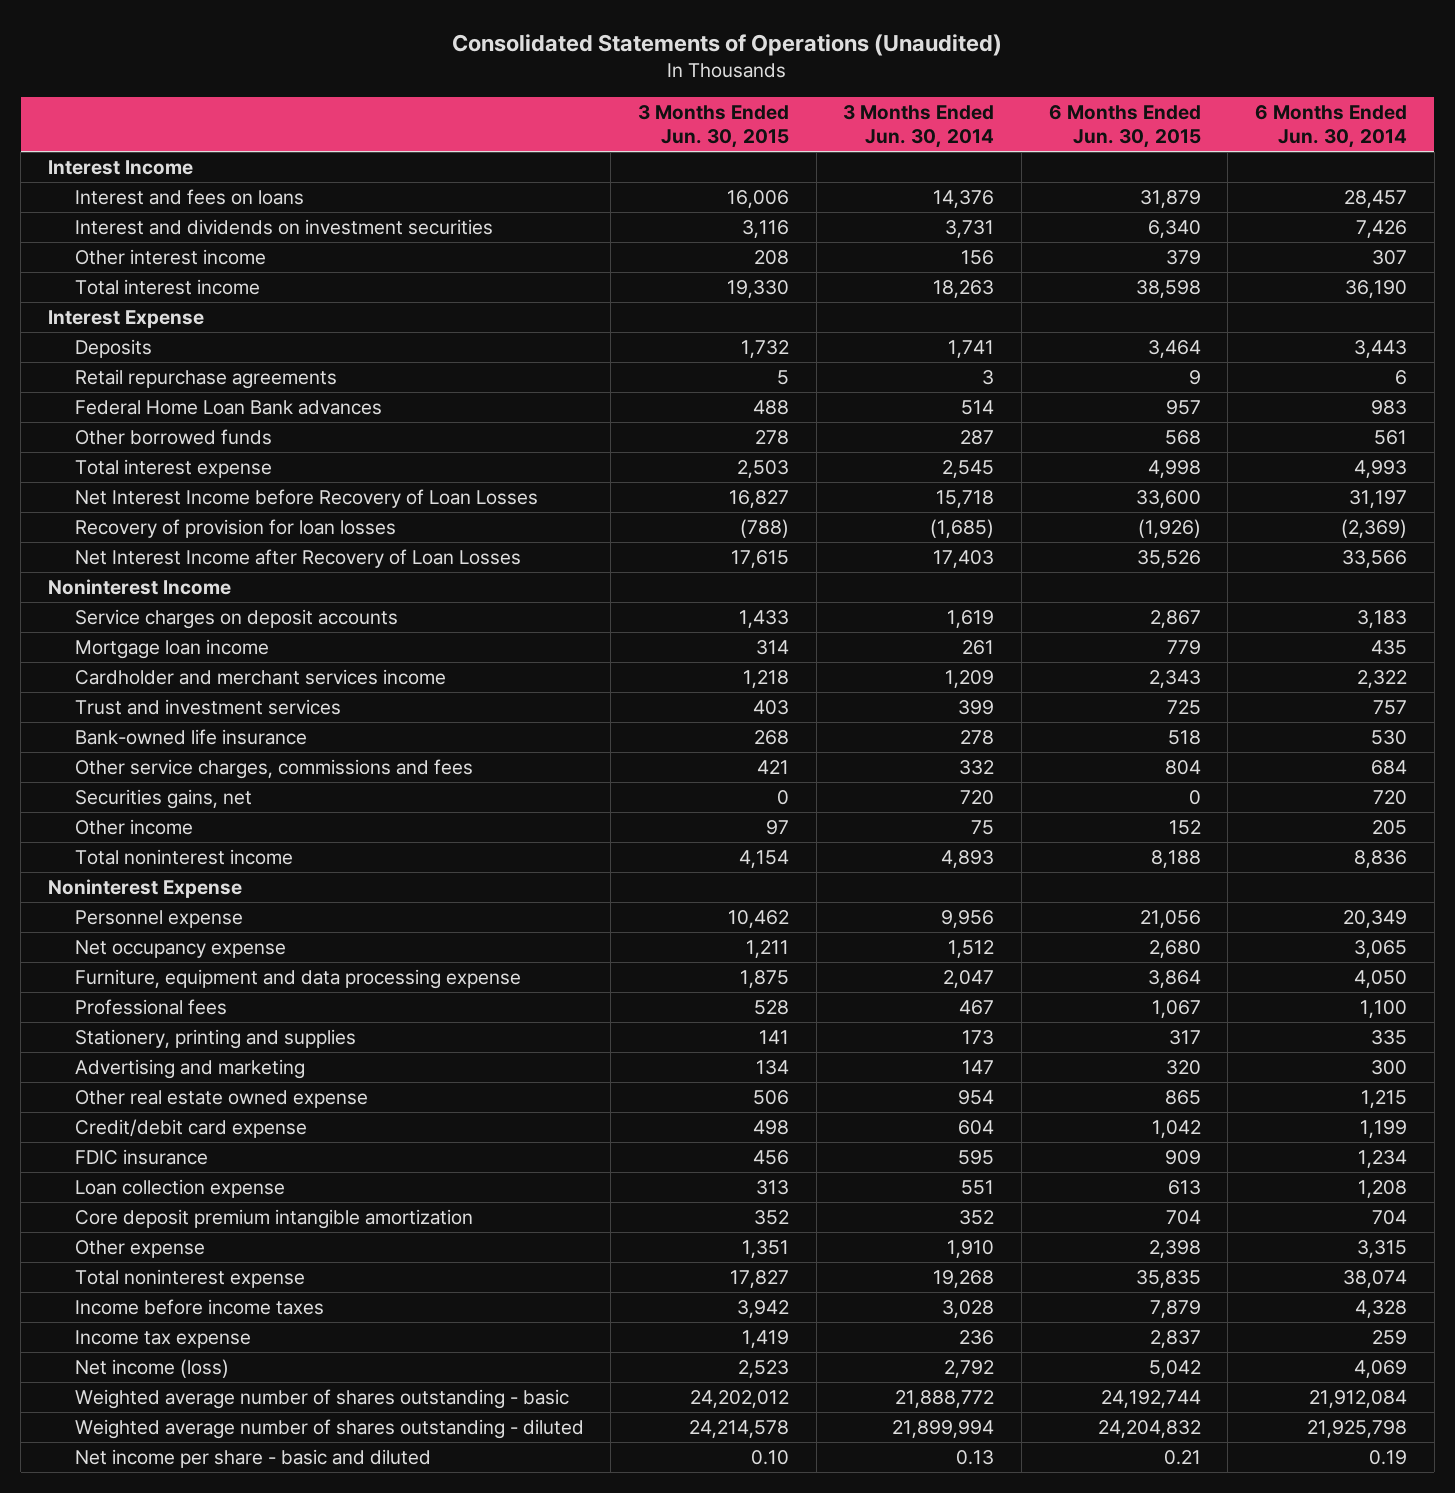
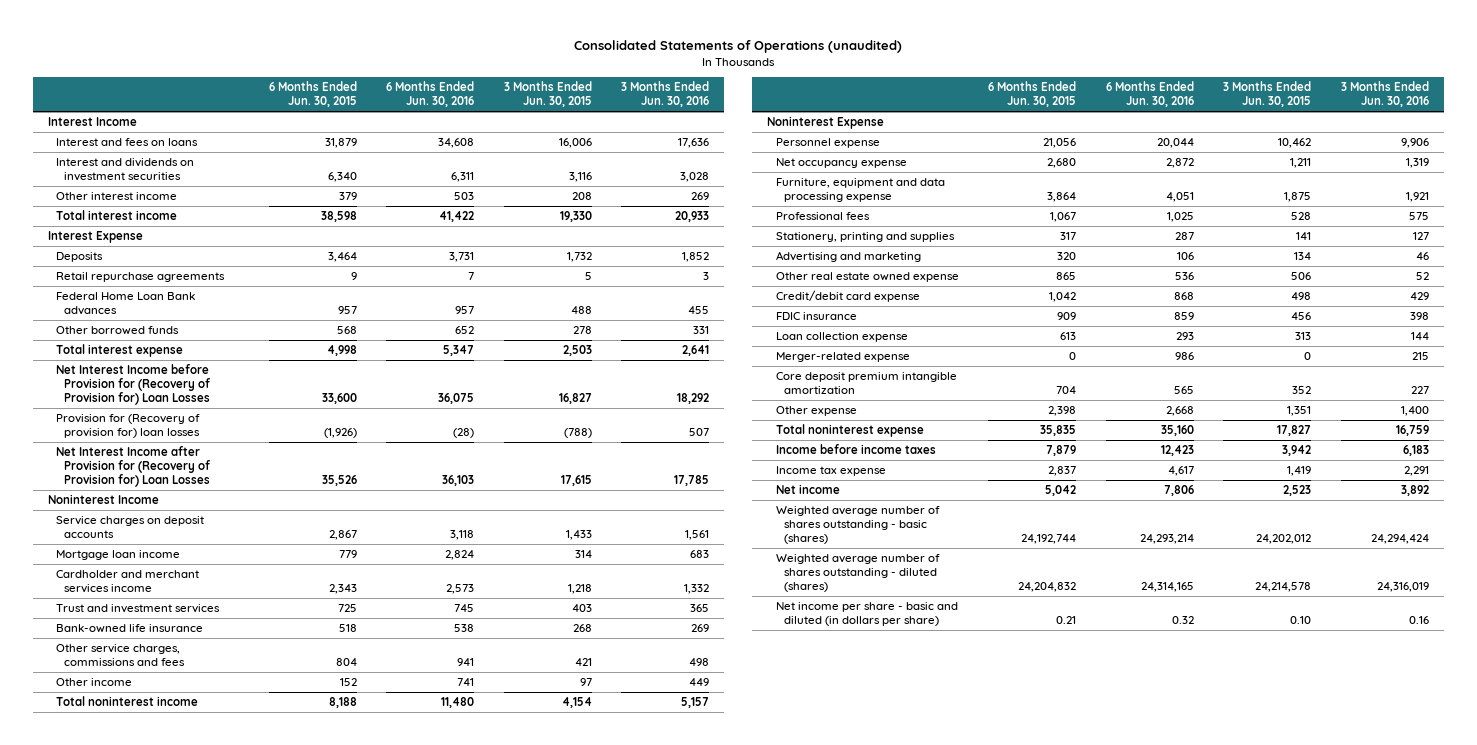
[452,34,1003,57] Consolidated Statements of Operations (Unaudited) -> [574,40,903,54] Consolidated Statements of Operations (unaudited)
[843,105,995,148] 3 Months Ended Jun. 30, 2014 -> none
[1255,105,1408,148] 6 Months Ended Jun. 30, 2014 -> none
none -> [386,81,475,107] 6 Months Ended Jun. 30, 2016
none -> [621,81,710,107] 3 Months Ended Jun. 30, 2016
[74,489,538,509] Net Interest Income before Recovery of Loan Losses -> [56,364,211,405] Net Interest Income before Provision for (Recovery of Provision for) Loan Losses
[74,519,396,539] Recovery of provision for loan losses -> [56,414,201,438] Provision for (Recovery of provision for) loan losses
[74,549,521,569] Net Interest Income after Recovery of Loan Losses -> [56,446,211,487] Net Interest Income after Provision for (Recovery of Provision for) Loan Losses
[74,789,252,810] Securities gains, net -> none
none -> [775,352,910,363] Merger-related expense
[74,1359,229,1379] Net income (loss) -> [775,484,840,495] Net income
[74,1389,569,1410] Weighted average number of shares outstanding - basic -> [775,506,940,544] Weighted average number of shares outstanding - basic (shares)
[74,1419,584,1440] Weighted average number of shares outstanding - diluted -> [775,554,940,592] Weighted average number of shares outstanding - diluted (shares)
[74,1449,431,1469] Net income per share - basic and diluted -> [775,602,958,626] Net income per share - basic and diluted (in dollars per share)

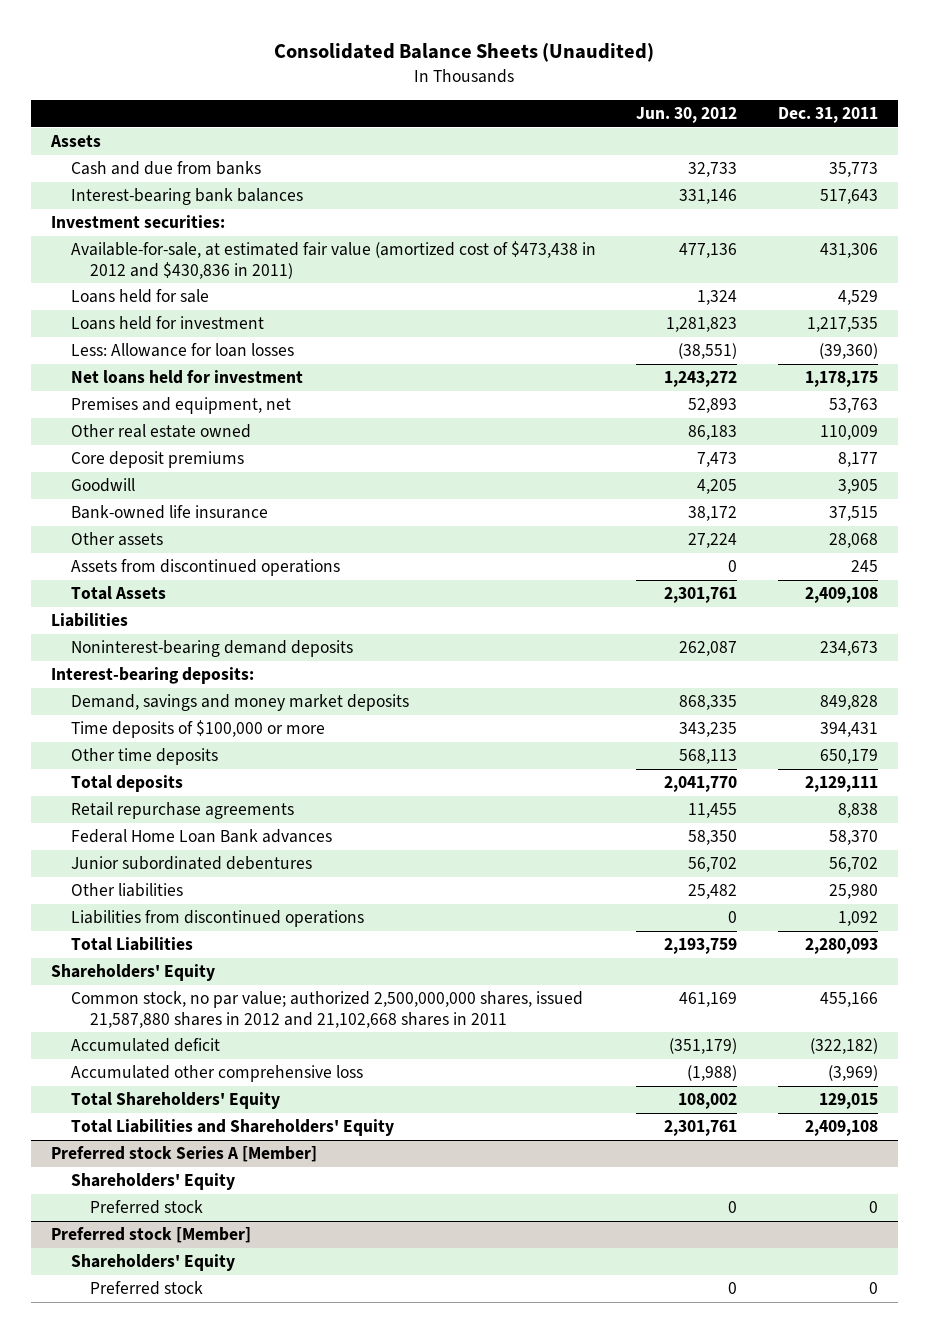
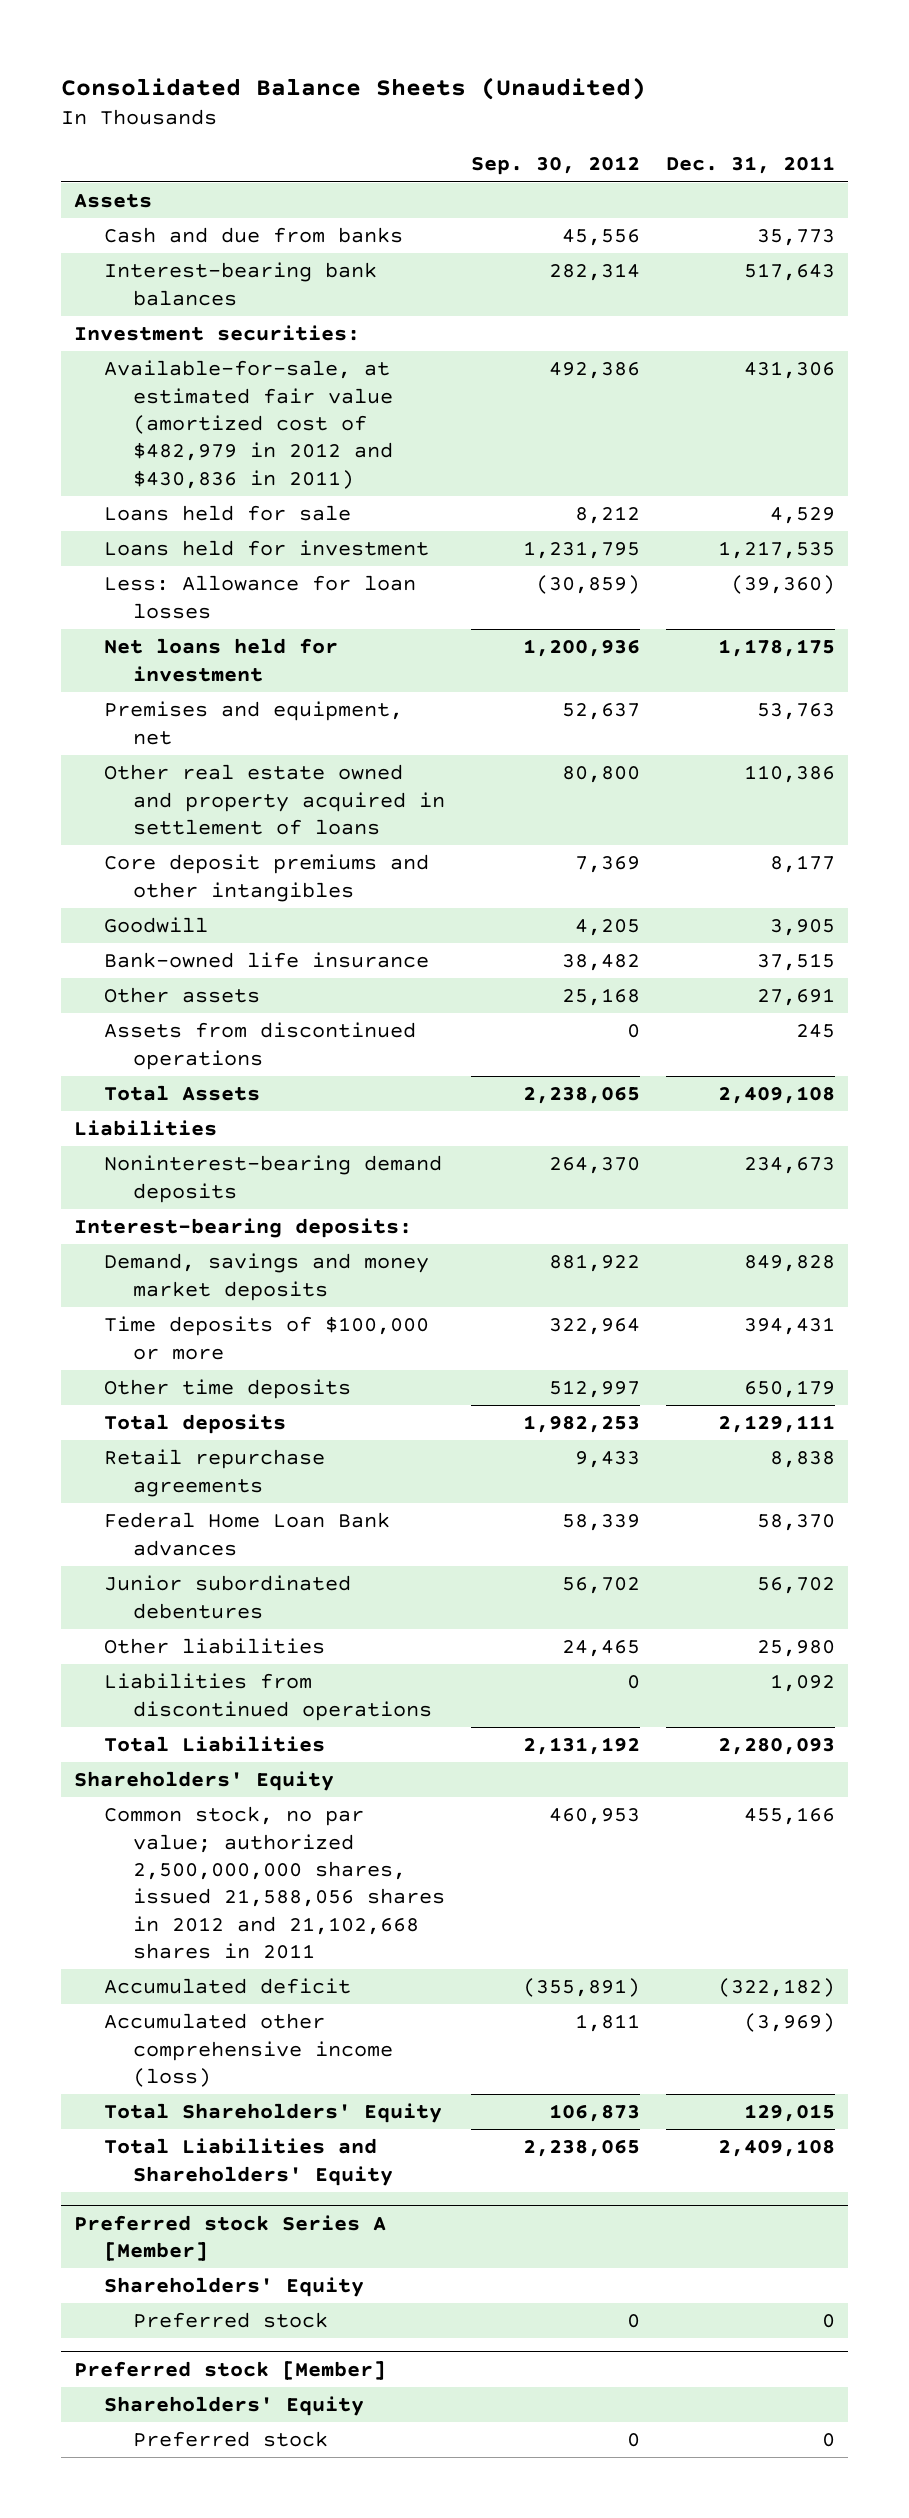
[636,107,738,124] Jun. 30, 2012 -> none
none -> [471,156,641,176] Sep. 30, 2012
[70,241,596,279] Available-for-sale, at estimated fair value (amortized cost of $473,438 in 2012 and $430,836 in 2011) -> [103,360,394,489] Available-for-sale, at estimated fair value (amortized cost of $482,979 in 2012 and $430,836 in 2011)
[70,424,251,439] Other real estate owned -> none
none -> [103,764,446,835] Other real estate owned and property acquired in settlement of loans
[70,451,244,469] Core deposit premiums -> [103,854,429,902] Core deposit premiums and other intangibles
[828,533,878,549] 28,068 -> [757,988,836,1007] 27,691
[70,991,583,1028] Common stock, no par value; authorized 2,500,000,000 shares, issued 21,587,880 shares in 2012 and 21,102,668 shares in 2011 -> [103,1806,446,1960] Common stock, no par value; authorized 2,500,000,000 shares, issued 21,588,056 shares in 2012 and 21,102,668 shares in 2011
[70,1065,363,1083] Accumulated other comprehensive loss -> [103,2013,394,2087] Accumulated other comprehensive income (loss)

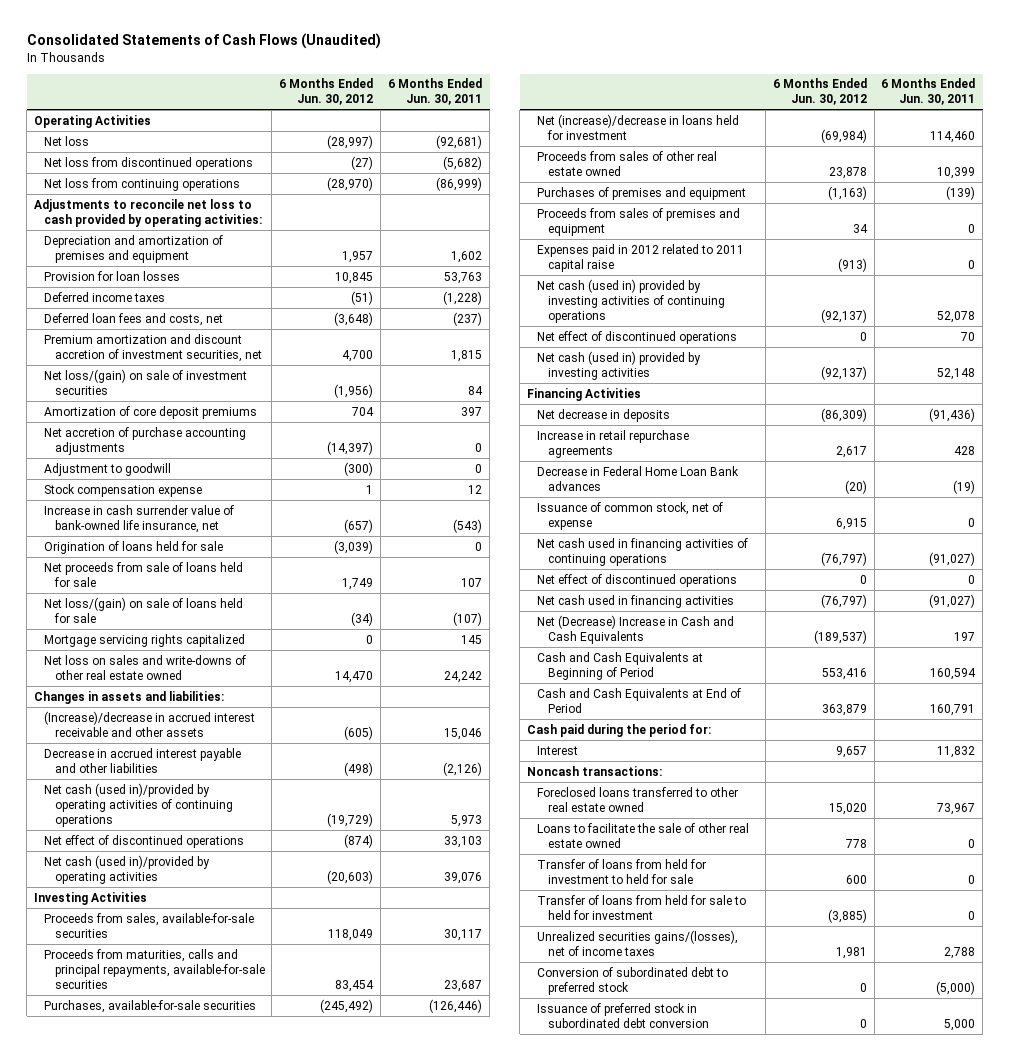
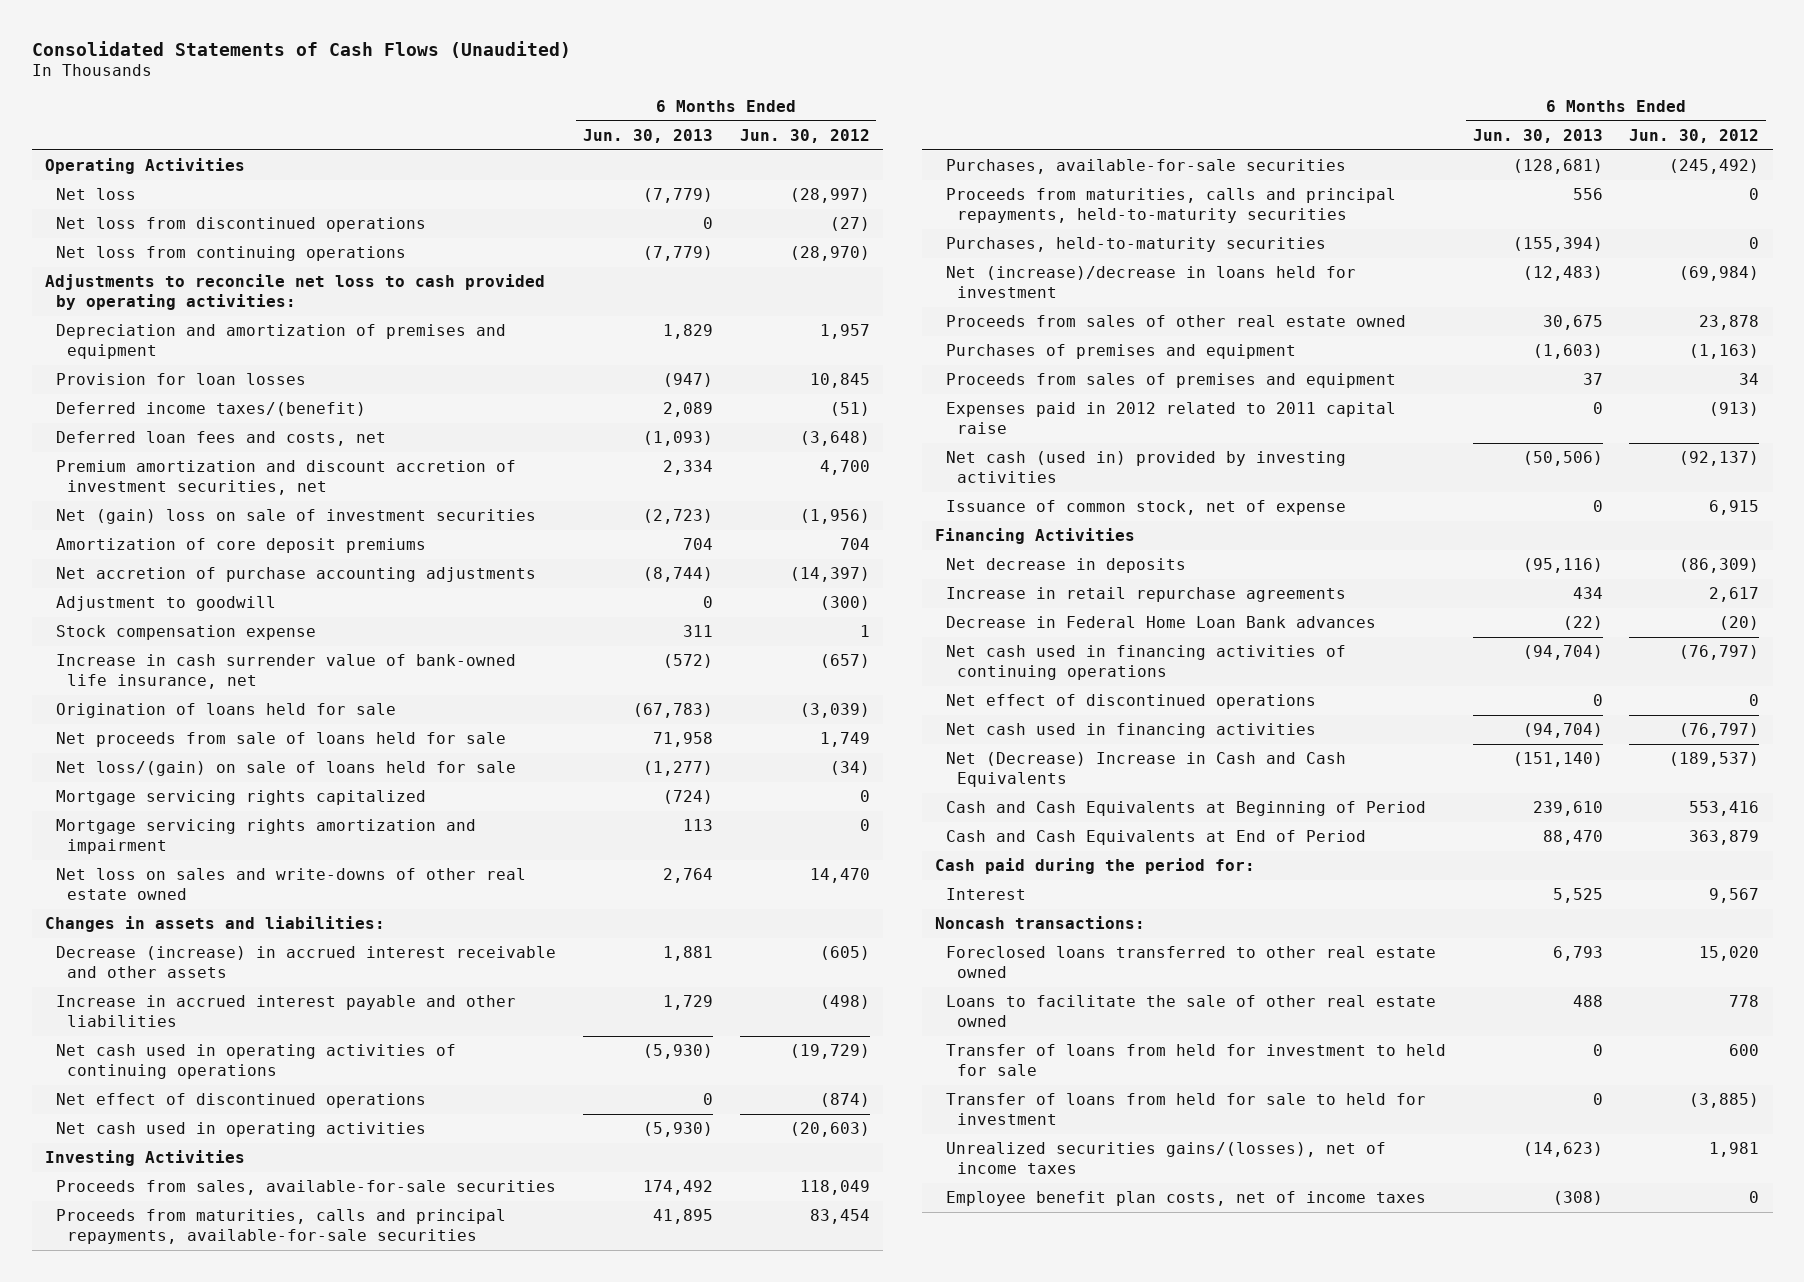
[388,78,483,106] 6 Months Ended Jun. 30, 2011 -> none
none -> [582,128,713,143] Jun. 30, 2013
[44,291,166,302] Deferred income taxes -> [55,402,366,417] Deferred income taxes/(benefit)
[44,368,248,395] Net loss/(gain) on sale of investment securities -> [55,509,536,525] Net (gain) loss on sale of investment securities
none -> [55,819,476,854] Mortgage servicing rights amortization and impairment
[44,710,256,737] (Increase)/decrease in accrued interest receivable and other assets -> [55,946,556,978] Decrease (increase) in accrued interest receivable and other assets
[44,747,242,773] Decrease in accrued interest payable and other liabilities -> [55,995,516,1027] Increase in accrued interest payable and other liabilities
[44,782,233,827] Net cash (used in)/provided by operating activities of continuing operations -> [55,1044,456,1079] Net cash used in operating activities of continuing operations
[44,854,211,884] Net cash (used in)/provided by operating activities -> [55,1122,426,1138] Net cash used in operating activities
none -> [945,188,1396,223] Proceeds from maturities, calls and principal repayments, held-to-maturity securities
none -> [945,237,1326,253] Purchases, held-to-maturity securities
[537,278,725,323] Net cash (used in) provided by investing activities of continuing operations -> none
[537,330,738,344] Net effect of discontinued operations -> none
[537,501,724,530] Issuance of common stock, net of expense -> [945,500,1346,516] Issuance of common stock, net of expense
[835,745,867,758] 9,657 -> [1709,888,1760,904] 9,567
[537,966,729,995] Conversion of subordinated debt to preferred stock -> none
[537,1002,709,1028] Issuance of preferred stock in subordinated debt conversion -> none
none -> [945,1191,1426,1207] Employee benefit plan costs, net of income taxes

